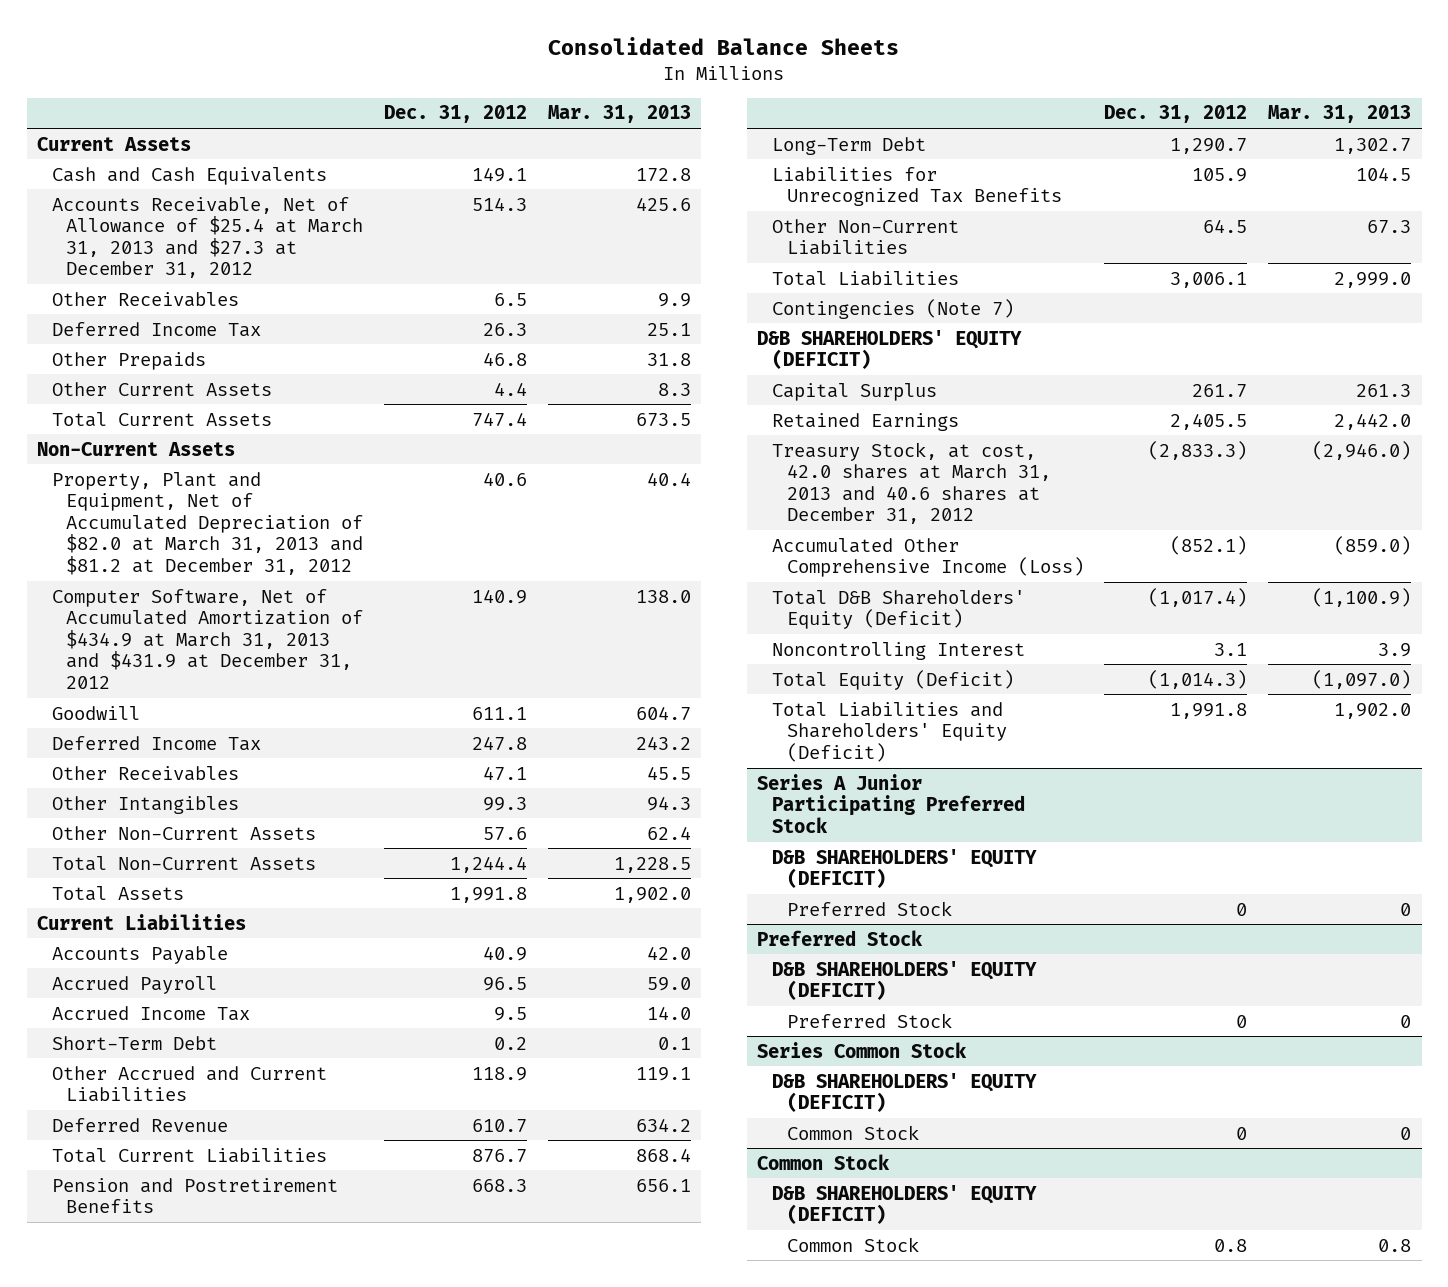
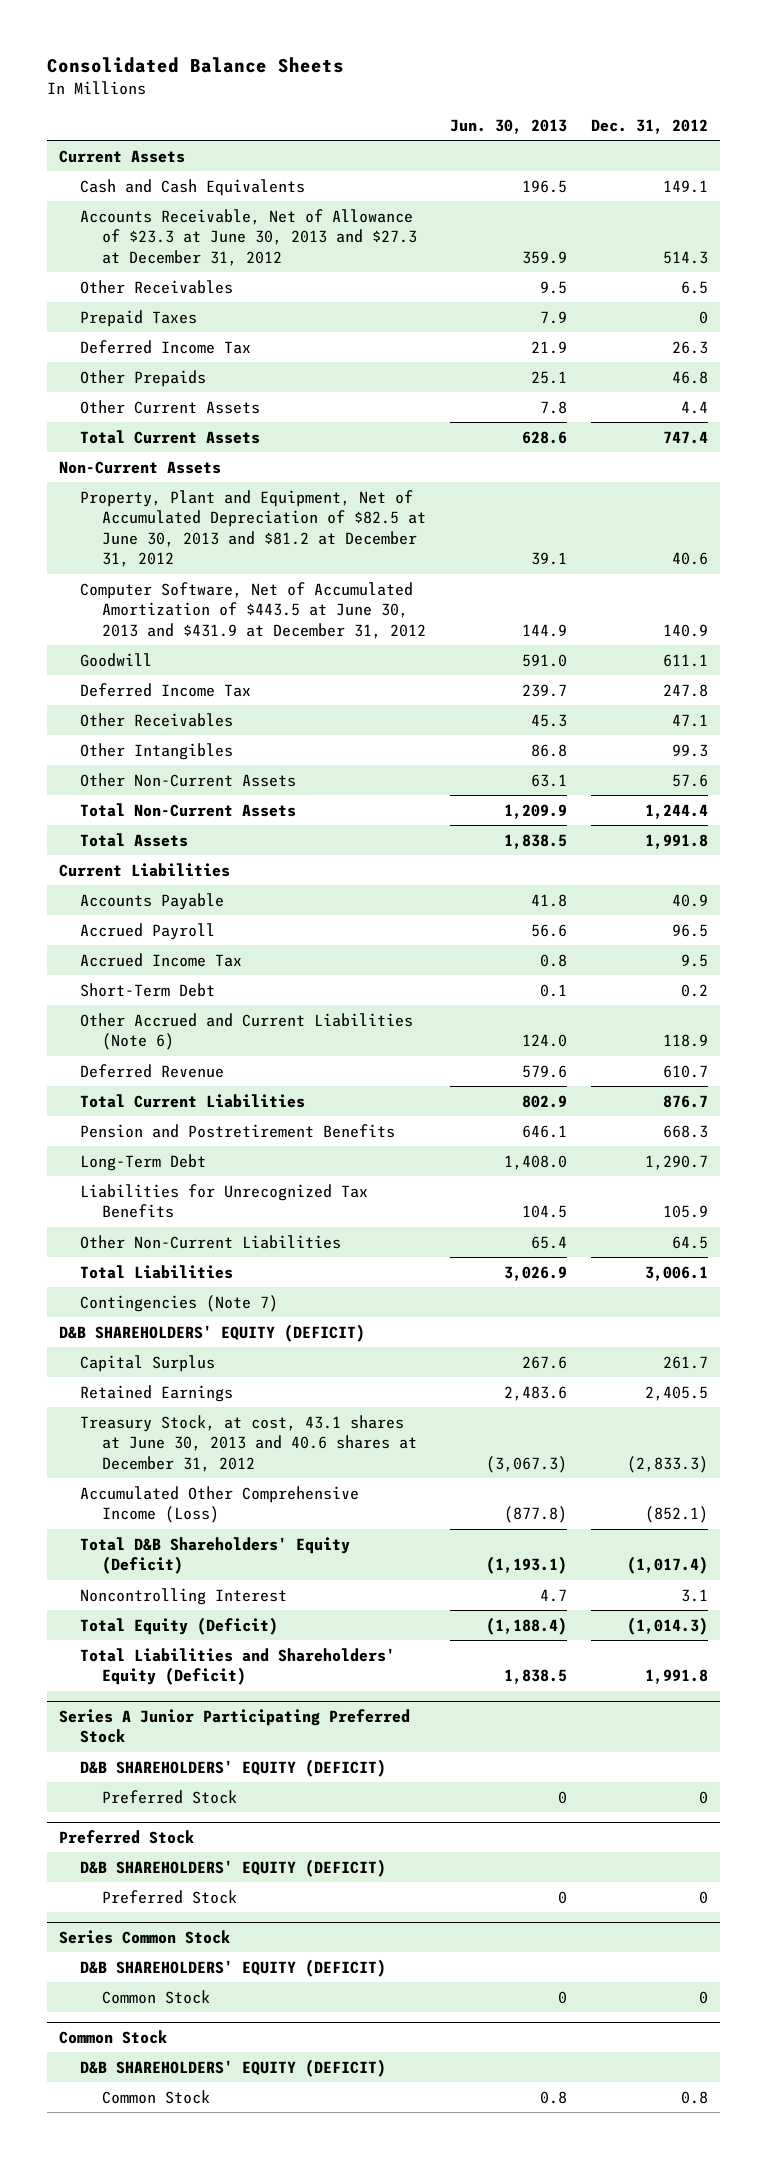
[547,105,691,124] Mar. 31, 2013 -> none
none -> [449,118,567,134] Jun. 30, 2013
[51,196,364,279] Accounts Receivable, Net of Allowance of $25.4 at March 31, 2013 and $27.3 at December 31, 2012 -> [80,208,417,266] Accounts Receivable, Net of Allowance of $23.3 at June 30, 2013 and $27.3 at December 31, 2012
none -> [80,309,198,327] Prepaid Taxes
[51,471,364,575] Property, Plant and Equipment, Net of Accumulated Depreciation of $82.0 at March 31, 2013 and $81.2 at December 31, 2012 -> [80,489,426,568] Property, Plant and Equipment, Net of Accumulated Depreciation of $82.5 at June 30, 2013 and $81.2 at December 31, 2012
[51,588,364,689] Computer Software, Net of Accumulated Amortization of $434.9 at March 31, 2013 and $431.9 at December 31, 2012 -> [80,581,426,639] Computer Software, Net of Accumulated Amortization of $443.5 at June 30, 2013 and $431.9 at December 31, 2012
[51,1065,327,1103] Other Accrued and Current Liabilities -> [80,1012,414,1051] Other Accrued and Current Liabilities (Note 6)
[771,441,1051,525] Treasury Stock, at cost, 42.0 shares at March 31, 2013 and 40.6 shares at December 31, 2012 -> [80,1414,417,1472] Treasury Stock, at cost, 43.1 shares at June 30, 2013 and 40.6 shares at December 31, 2012

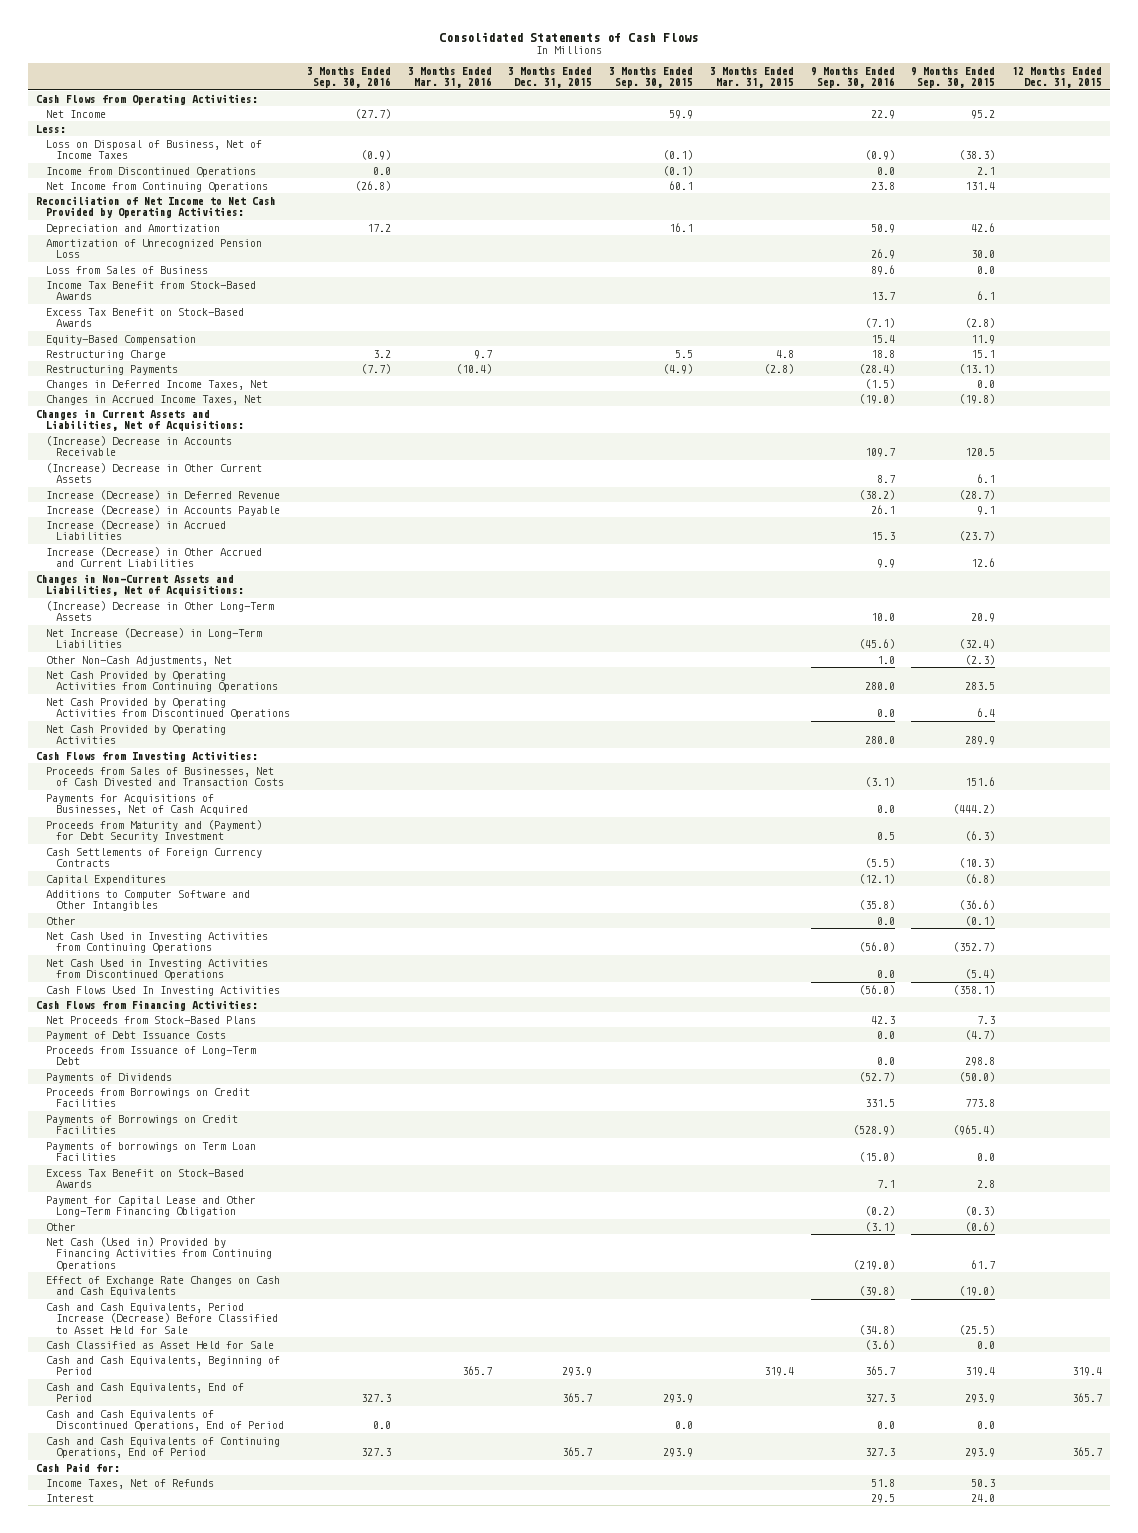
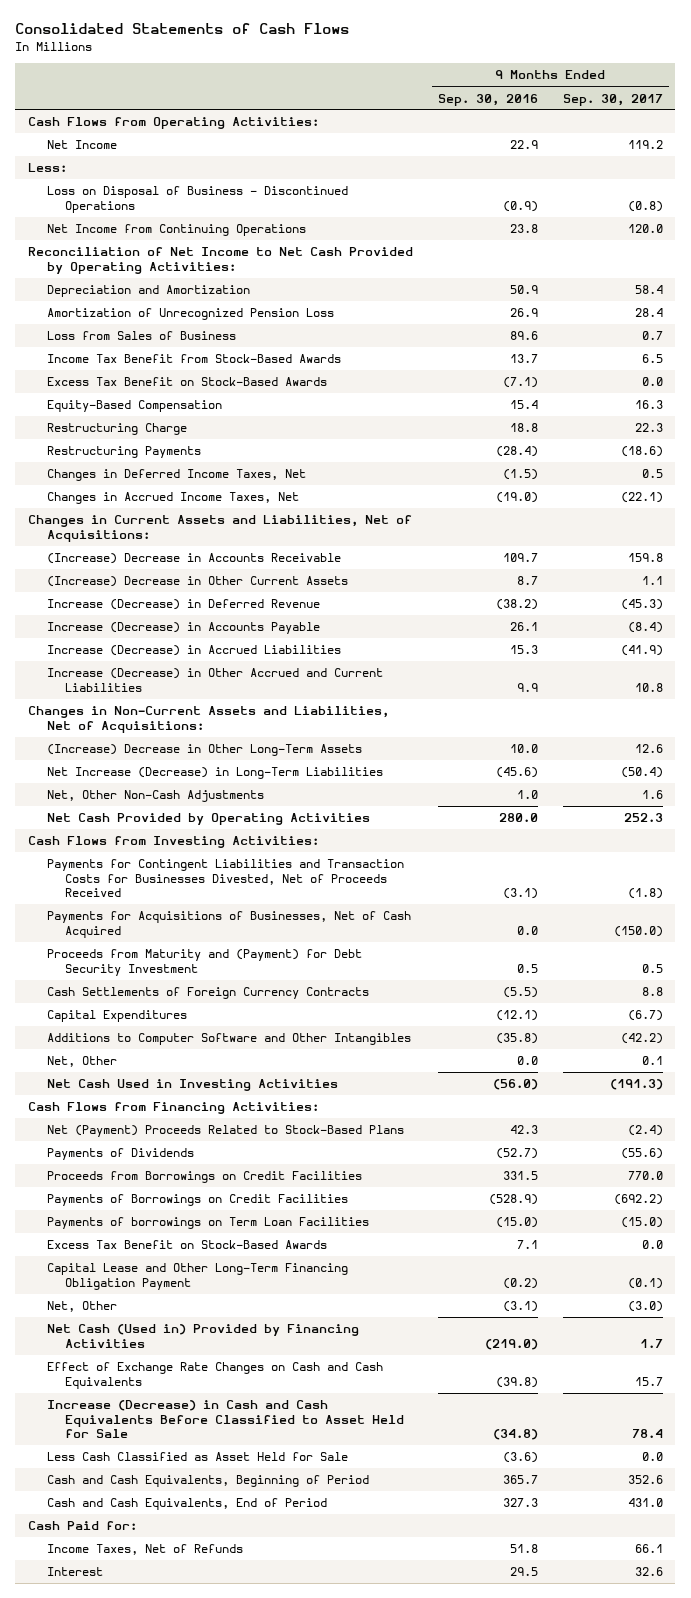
[307,66,392,89] 3 Months Ended Sep. 30, 2016 -> none
[407,66,492,89] 3 Months Ended Mar. 31, 2016 -> none
[508,66,593,89] 3 Months Ended Dec. 31, 2015 -> none
[609,66,694,89] 3 Months Ended Sep. 30, 2015 -> none
[709,66,794,89] 3 Months Ended Mar. 31, 2015 -> none
[911,66,996,89] 9 Months Ended Sep. 30, 2015 -> none
[1011,66,1102,89] 12 Months Ended Dec. 31, 2015 -> none
none -> [562,93,663,106] Sep. 30, 2017
[46,166,257,177] Income from Discontinued Operations -> none
[46,139,263,160] Loss on Disposal of Business, Net of Income Taxes -> [46,186,348,213] Loss on Disposal of Business - Discontinued Operations
[46,670,279,693] Net Cash Provided by Operating Activities from Continuing Operations -> none
[46,697,291,720] Net Cash Provided by Operating Activities from Discontinued Operations -> none
[46,655,233,666] Other Non-Cash Adjustments, Net -> [46,790,264,803] Net, Other Non-Cash Adjustments
[46,766,285,787] Proceeds from Sales of Businesses, Net of Cash Divested and Transaction Costs -> [46,859,404,898] Payments for Contingent Liabilities and Transaction Costs for Businesses Divested, Net of Proceeds Received
[46,931,269,954] Net Cash Used in Investing Activities from Continuing Operations -> none
[46,958,269,981] Net Cash Used in Investing Activities from Discontinued Operations -> none
[46,916,77,925] Other -> [46,1056,117,1068] Net, Other
[46,985,281,996] Cash Flows Used In Investing Activities -> [46,1079,338,1092] Net Cash Used in Investing Activities
[46,1030,227,1041] Payment of Debt Issuance Costs -> none
[46,1045,257,1066] Proceeds from Issuance of Long-Term Debt -> none
[46,1015,257,1024] Net Proceeds from Stock-Based Plans -> [46,1125,404,1138] Net (Payment) Proceeds Related to Stock-Based Plans
[46,1195,257,1218] Payment for Capital Lease and Other Long-Term Financing Obligation -> [46,1263,348,1290] Capital Lease and Other Long-Term Financing Obligation Payment
[46,1222,77,1231] Other -> [46,1301,117,1313] Net, Other
[46,1236,273,1271] Net Cash (Used in) Provided by Financing Activities from Continuing Operations -> [46,1324,359,1348] Net Cash (Used in) Provided by Financing Activities
[46,1302,279,1334] Cash and Cash Equivalents, Period Increase (Decrease) Before Classified to Asset Held for Sale -> [46,1400,405,1439] Increase (Decrease) in Cash and Cash Equivalents Before Classified to Asset Held for Sale
[46,1340,275,1349] Cash Classified as Asset Held for Sale -> [46,1452,348,1462] Less Cash Classified as Asset Held for Sale
[46,1409,285,1432] Cash and Cash Equivalents of Discontinued Operations, End of Period -> none
[46,1436,281,1459] Cash and Cash Equivalents of Continuing Operations, End of Period -> none

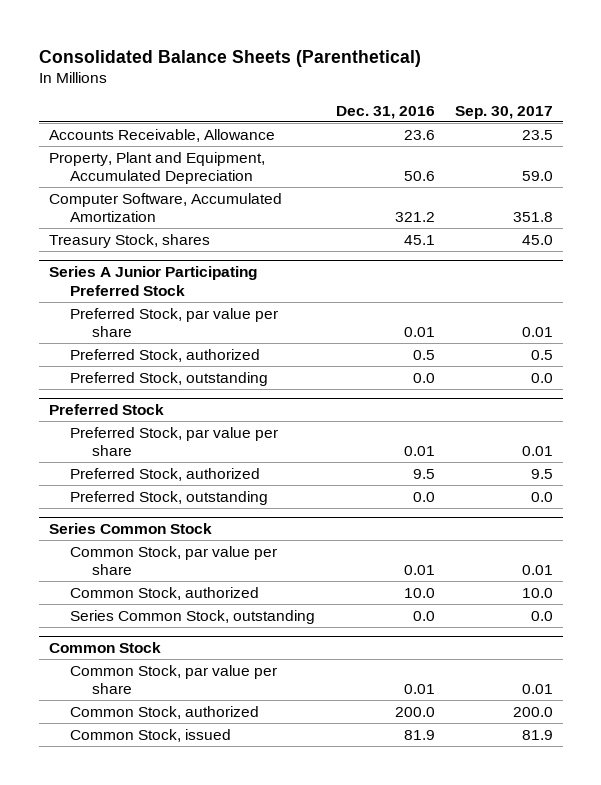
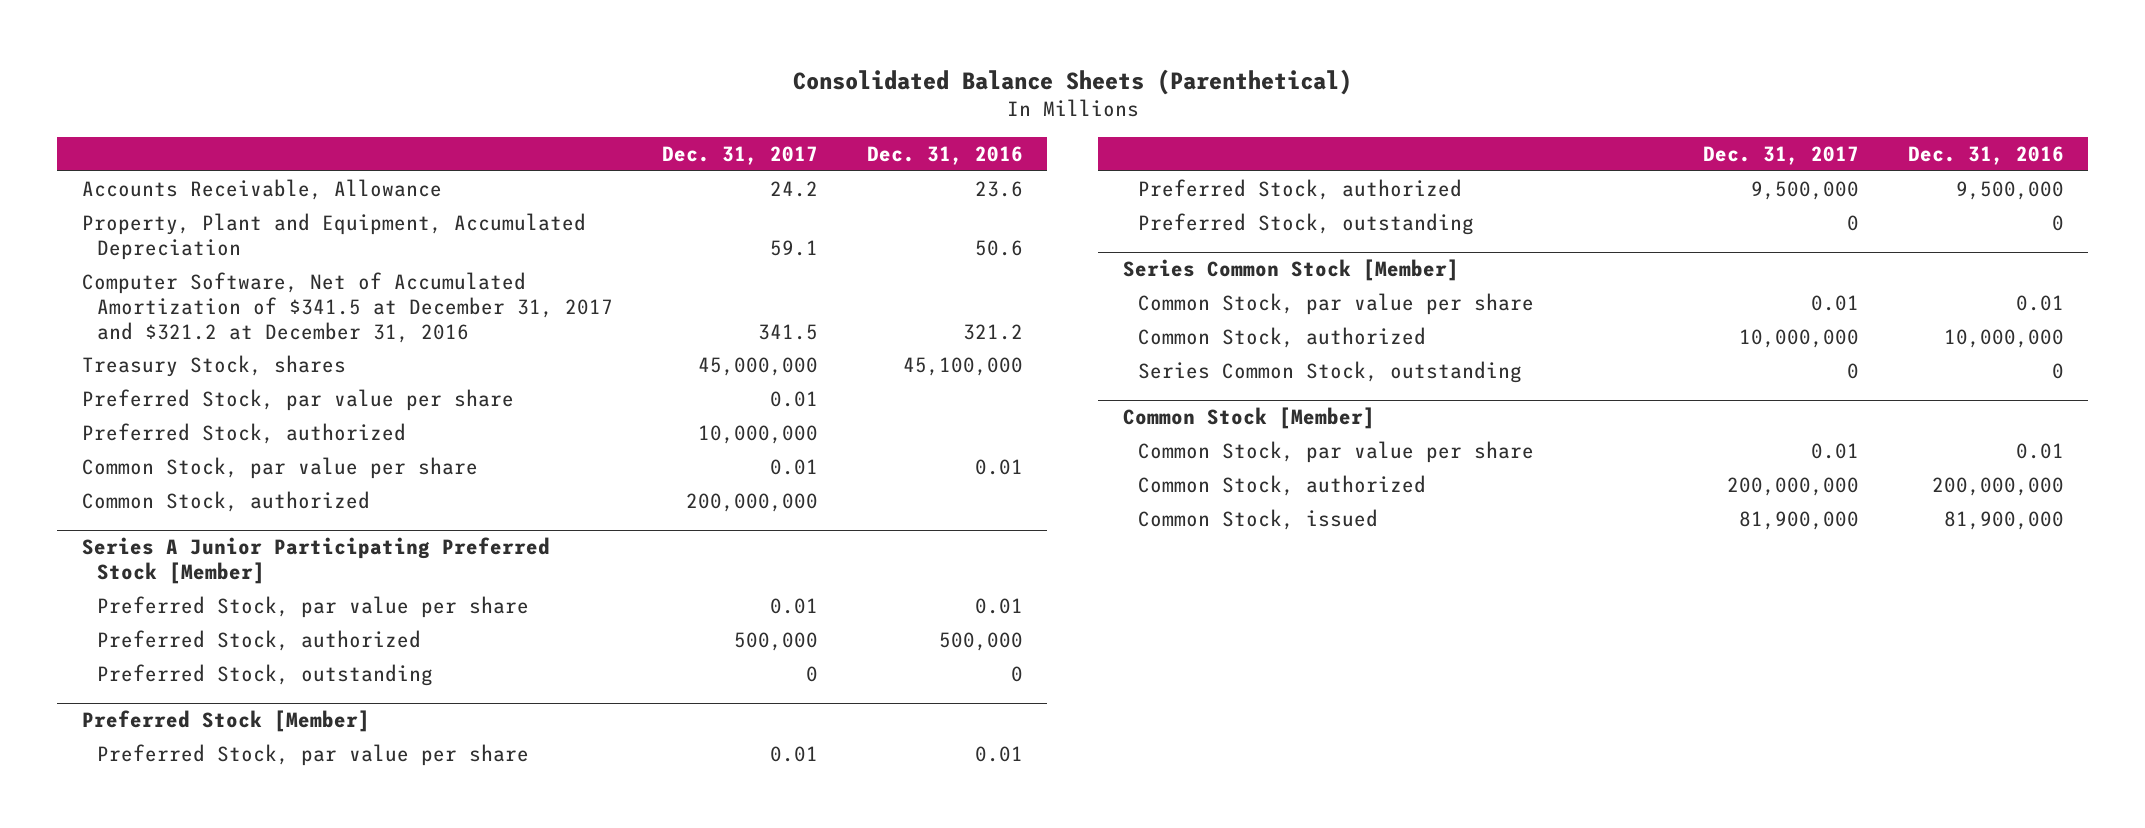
[454,105,553,119] Sep. 30, 2017 -> none
none -> [661,145,818,165] Dec. 31, 2017
[48,192,282,223] Computer Software, Accumulated Amortization -> [81,272,613,343] Computer Software, Net of Accumulated Amortization of $341.5 at December 31, 2017 and $321.2 at December 31, 2016
[403,234,435,245] 45.1 -> [902,357,1023,377] 45,100,000
none -> [81,389,514,412] Preferred Stock, par value per share
none -> [81,423,406,445] Preferred Stock, authorized
none -> [81,457,478,480] Common Stock, par value per share
none -> [81,491,370,513] Common Stock, authorized
[48,266,257,296] Series A Junior Participating Preferred Stock -> [81,537,550,585] Series A Junior Participating Preferred Stock [Member]
[412,349,435,360] 0.5 -> [938,632,1023,652] 500,000
[412,372,435,383] 0.0 -> [1010,666,1023,683] 0
[48,404,164,416] Preferred Stock -> [81,710,370,733] Preferred Stock [Member]
[412,468,435,479] 9.5 -> [1955,181,2064,201] 9,500,000
[412,491,435,502] 0.0 -> [2051,215,2064,232] 0
[48,523,212,535] Series Common Stock -> [1122,259,1459,282] Series Common Stock [Member]
[403,587,435,598] 10.0 -> [1943,329,2064,349] 10,000,000
[412,610,435,621] 0.0 -> [2051,363,2064,380] 0
[48,642,161,654] Common Stock -> [1122,407,1375,430] Common Stock [Member]
[394,706,435,717] 200.0 -> [1931,477,2064,497] 200,000,000
[403,729,435,740] 81.9 -> [1943,511,2064,531] 81,900,000

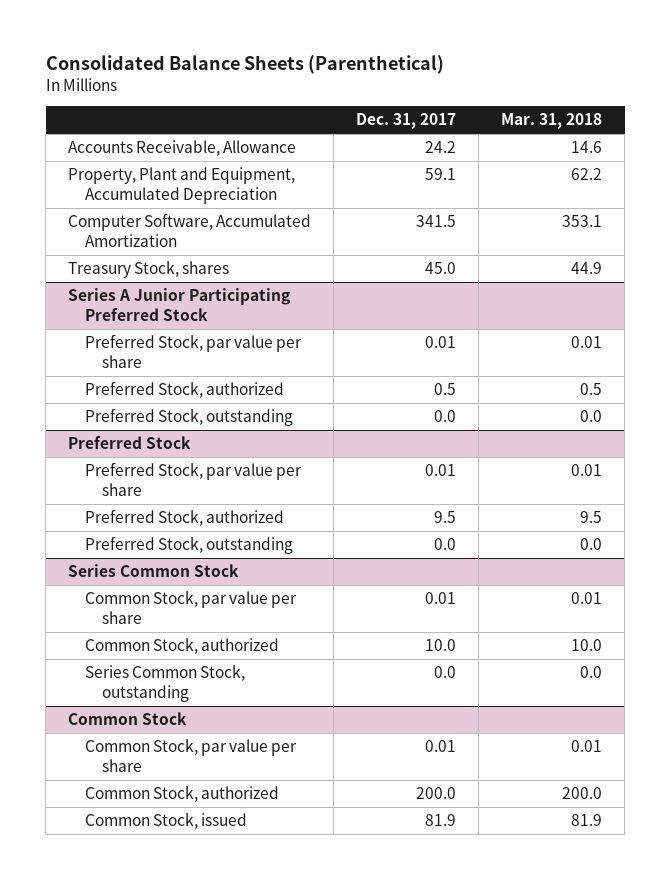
[866,145,1023,165] Dec. 31, 2016 -> none
none -> [501,113,603,130] Mar. 31, 2018
[81,389,514,412] Preferred Stock, par value per share -> none
[81,423,406,445] Preferred Stock, authorized -> none
[81,457,478,480] Common Stock, par value per share -> none
[81,491,370,513] Common Stock, authorized -> none
[81,272,613,343] Computer Software, Net of Accumulated Amortization of $341.5 at December 31, 2017 and $321.2 at December 31, 2016 -> [68,213,312,247] Computer Software, Accumulated Amortization
[697,357,818,377] 45,000,000 -> [425,262,457,275] 45.0
[81,537,550,585] Series A Junior Participating Preferred Stock [Member] -> [68,288,291,321] Series A Junior Participating Preferred Stock
[733,632,818,652] 500,000 -> [434,383,457,396] 0.5
[805,666,818,683] 0 -> [434,410,457,423] 0.0
[81,710,370,733] Preferred Stock [Member] -> [68,436,192,450] Preferred Stock
[1750,181,1859,201] 9,500,000 -> [434,511,457,524] 9.5
[1846,215,1859,232] 0 -> [434,538,457,551] 0.0
[1122,259,1459,282] Series Common Stock [Member] -> [68,564,240,578] Series Common Stock
[1738,329,1859,349] 10,000,000 -> [425,639,457,652] 10.0
[1846,363,1859,380] 0 -> [434,666,457,679] 0.0
[1122,407,1375,430] Common Stock [Member] -> [68,712,188,726] Common Stock
[1726,477,1859,497] 200,000,000 -> [416,787,457,800] 200.0
[1738,511,1859,531] 81,900,000 -> [425,814,457,827] 81.9

